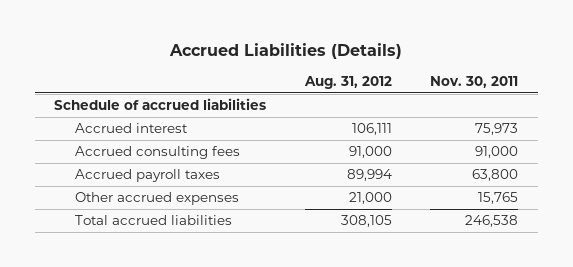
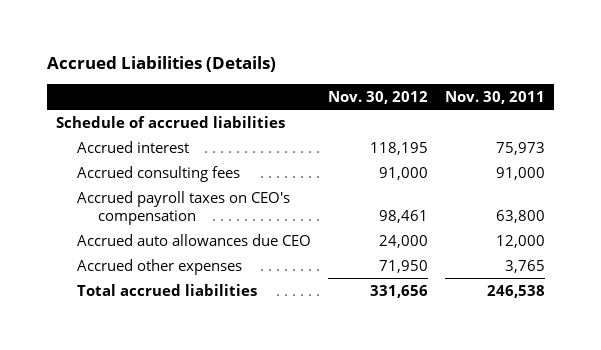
[303,76,392,90] Aug. 31, 2012 -> none
none -> [328,90,429,104] Nov. 30, 2012
[74,169,220,183] Accrued payroll taxes -> [76,190,290,225] Accrued payroll taxes on CEO's compensation
none -> [76,233,311,246] Accrued auto allowances due CEO
[74,192,239,206] Other accrued expenses -> [76,258,242,275] Accrued other expenses
[478,192,519,205] 15,765 -> [505,259,546,273] 3,765

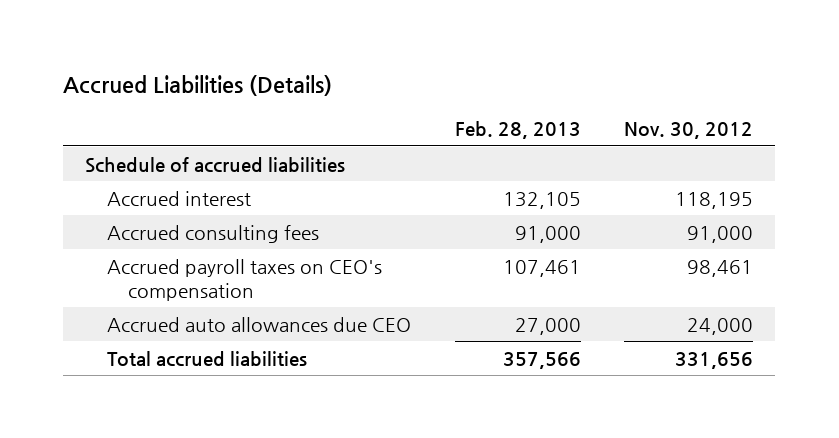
[445,90,546,104] Nov. 30, 2011 -> none
none -> [454,121,581,140] Feb. 28, 2013
[76,258,242,275] Accrued other expenses -> none

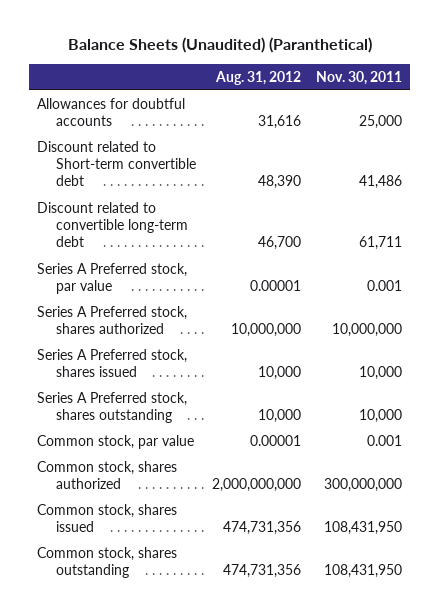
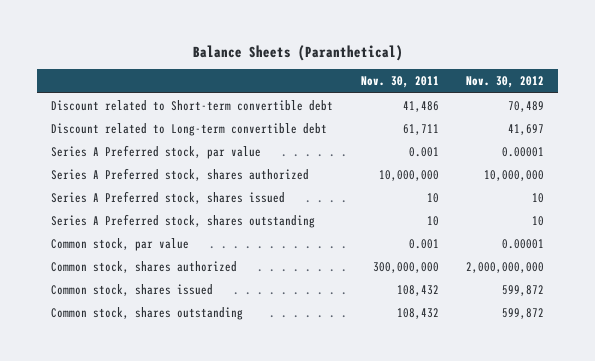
[67,37,372,54] Balance Sheets (Unaudited) (Paranthetical) -> [192,44,403,61] Balance Sheets (Paranthetical)
[214,70,301,85] Aug. 31, 2012 -> none
none -> [466,76,545,89] Nov. 30, 2012
[37,97,186,127] Allowances for doubtful accounts -> none
[37,201,189,248] Discount related to convertible long-term debt -> [50,123,327,137] Discount related to Long-term convertible debt
[358,366,402,381] 10,000 -> [426,193,439,204] 10
[358,409,402,424] 10,000 -> [426,216,439,227] 10
[323,521,402,536] 108,431,950 -> [396,285,439,297] 108,432
[323,564,402,579] 108,431,950 -> [396,308,439,320] 108,432

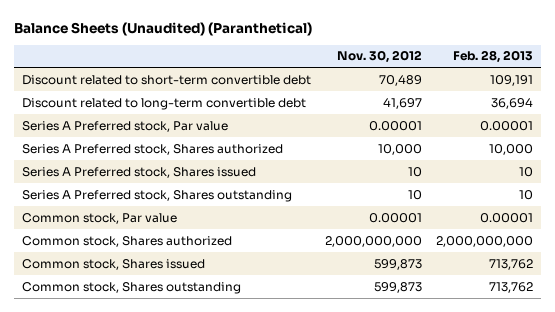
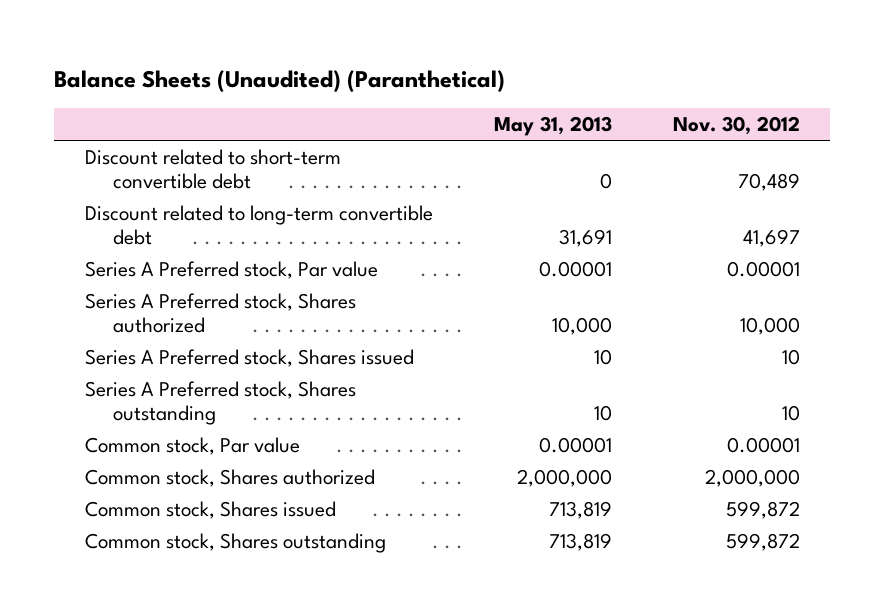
[453,50,534,64] Feb. 28, 2013 -> none
none -> [493,115,612,136] May 31, 2013
[324,235,422,247] 2,000,000,000 -> [704,469,800,488] 2,000,000
[373,258,422,270] 599,873 -> [725,501,800,520] 599,872
[373,281,422,293] 599,873 -> [725,533,800,552] 599,872

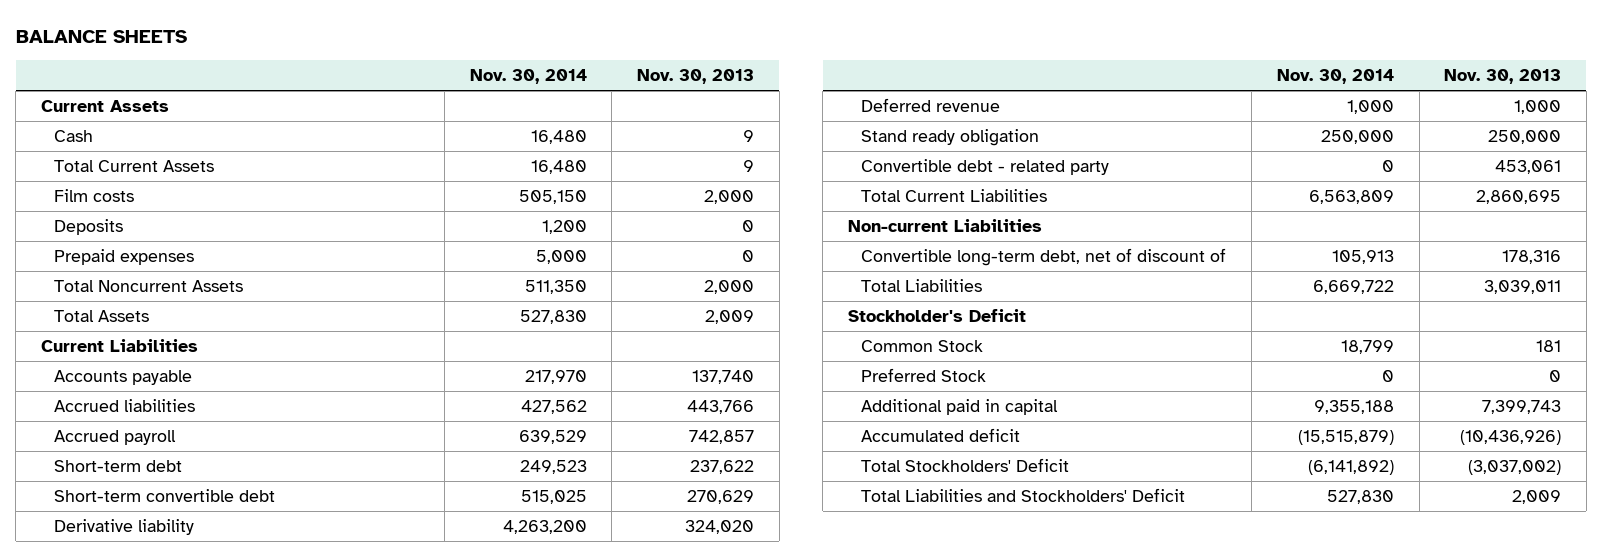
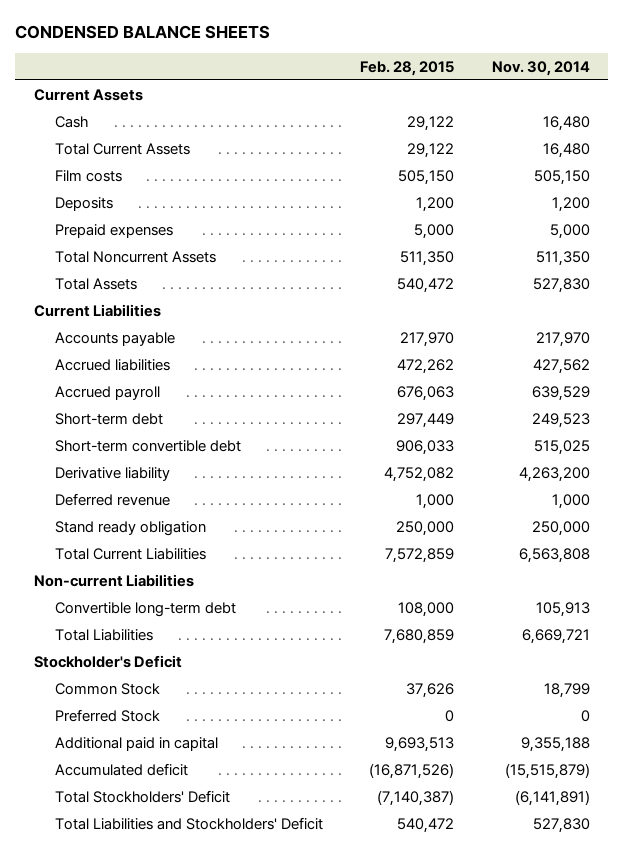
[15,29,187,43] BALANCE SHEETS -> [15,25,271,40] CONDENSED BALANCE SHEETS
[637,69,755,85] Nov. 30, 2013 -> none
none -> [360,60,455,76] Feb. 28, 2015
[861,159,1110,176] Convertible debt - related party -> none
[1308,190,1394,205] 6,563,809 -> [518,547,590,563] 6,563,808
[861,248,1227,267] Convertible long-term debt, net of discount of -> [55,601,237,617] Convertible long-term debt
[1312,280,1394,295] 6,669,722 -> [521,628,590,644] 6,669,721
[1307,460,1394,476] (6,141,892) -> [514,789,590,806] (6,141,891)

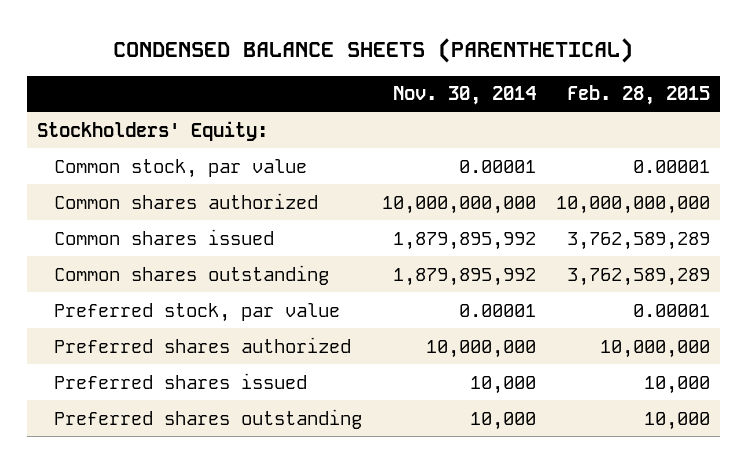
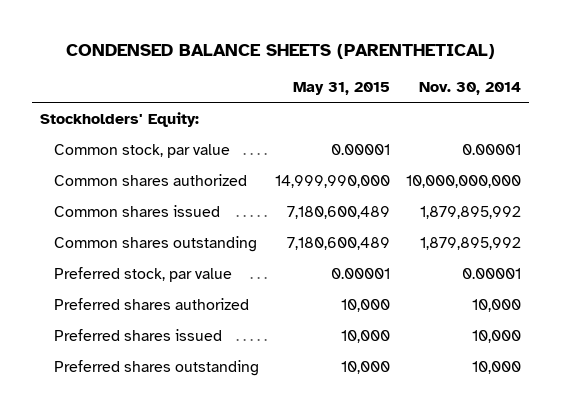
[566,85,710,106] Feb. 28, 2015 -> none
none -> [293,82,391,96] May 31, 2015
[425,339,536,358] 10,000,000 -> [472,298,522,312] 10,000

